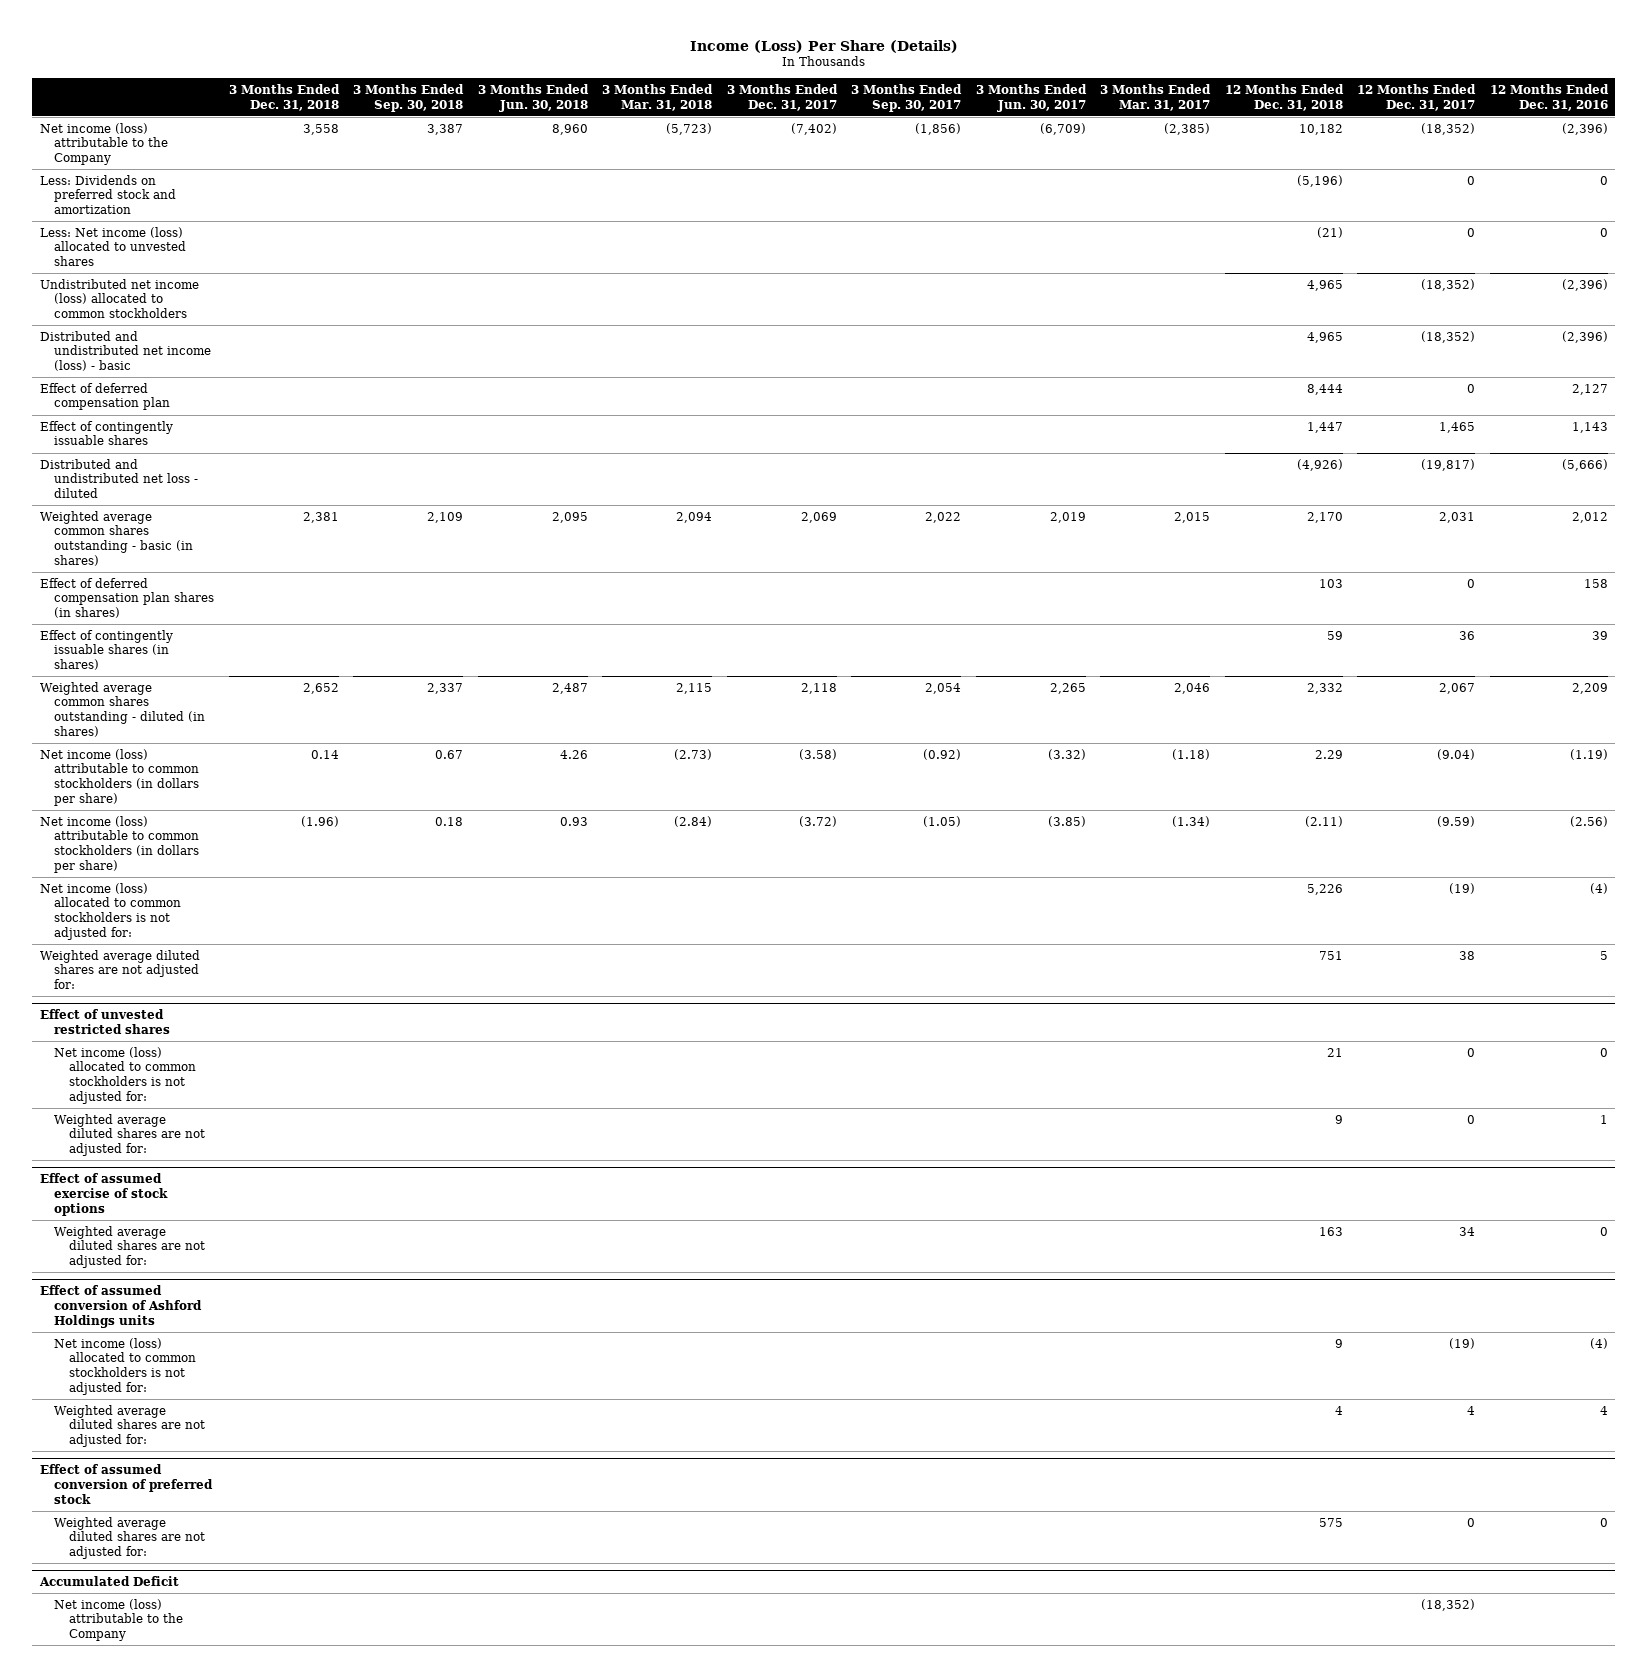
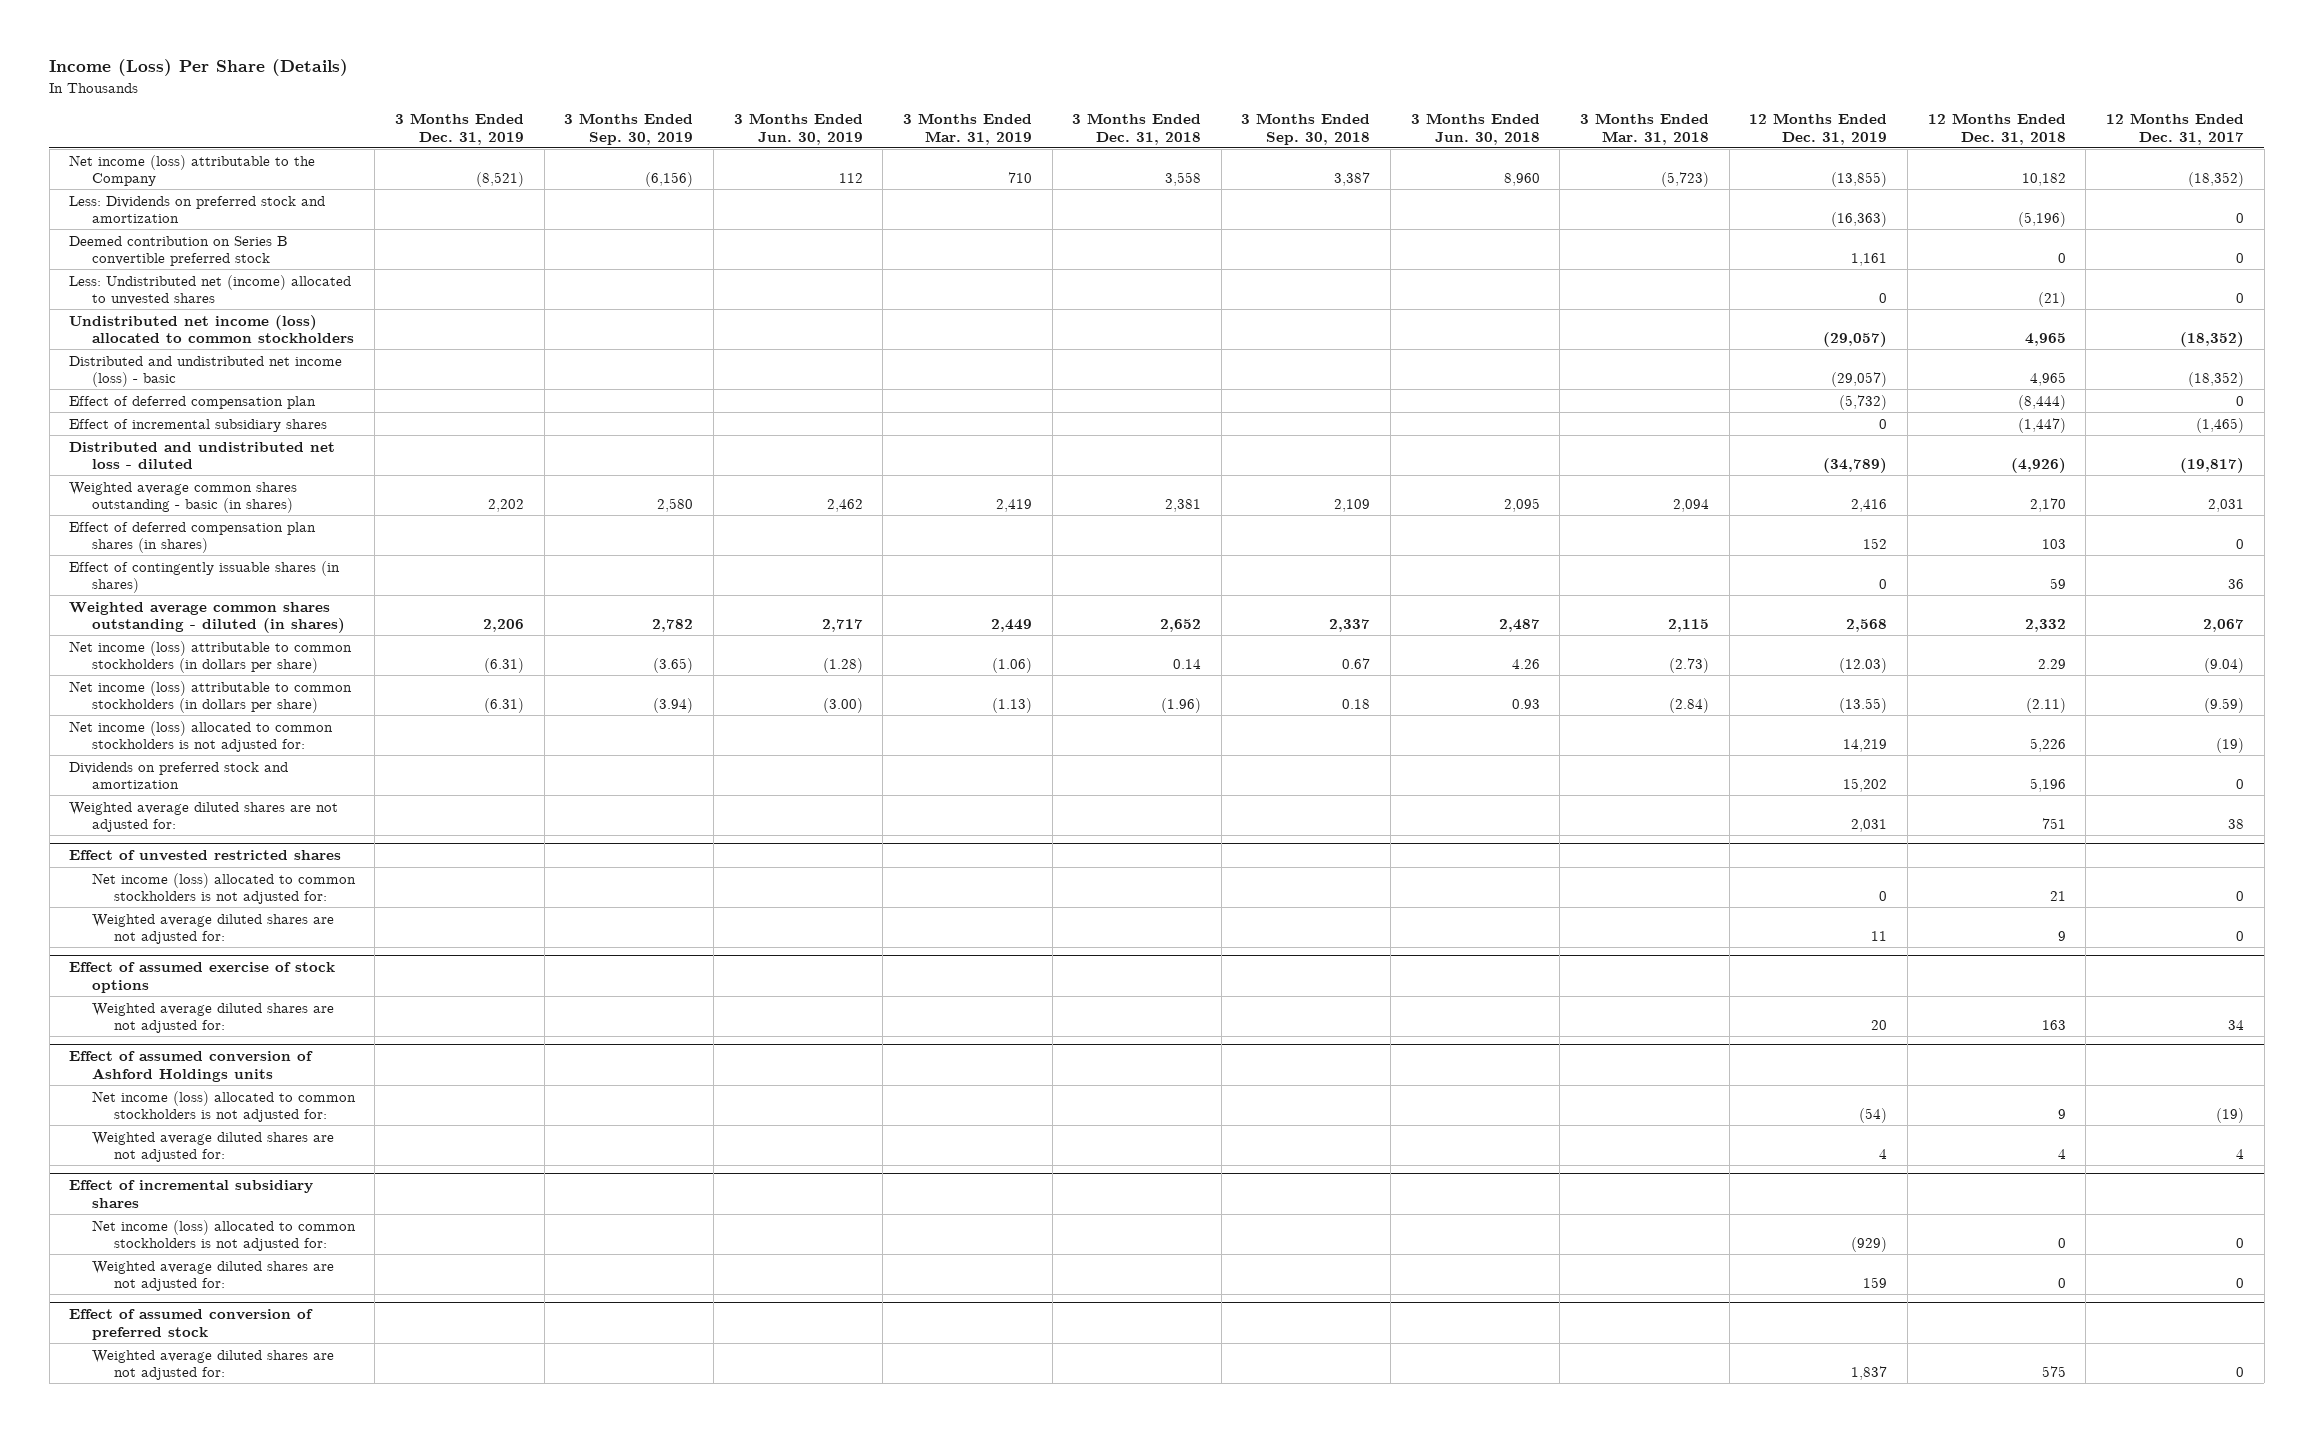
[726,83,838,111] 3 Months Ended Dec. 31, 2017 -> none
[851,83,963,112] 3 Months Ended Sep. 30, 2017 -> none
[975,83,1087,112] 3 Months Ended Jun. 30, 2017 -> none
[1100,83,1212,111] 3 Months Ended Mar. 31, 2017 -> none
[1489,83,1609,111] 12 Months Ended Dec. 31, 2016 -> none
none -> [394,113,524,145] 3 Months Ended Dec. 31, 2019
none -> [564,113,694,145] 3 Months Ended Sep. 30, 2019
none -> [733,113,863,145] 3 Months Ended Jun. 30, 2019
none -> [902,113,1032,145] 3 Months Ended Mar. 31, 2019
none -> [1749,113,1888,145] 12 Months Ended Dec. 31, 2019
none -> [69,235,289,267] Deemed contribution on Series B convertible preferred stock
[39,226,187,267] Less: Net income (loss) allocated to unvested shares -> [69,274,352,306] Less: Undistributed net (income) allocated to unvested shares
[1306,383,1343,395] 8,444 -> [2017,394,2066,410] (8,444)
[39,420,173,446] Effect of contingently issuable shares -> [69,418,328,432] Effect of incremental subsidiary shares
[1306,421,1343,433] 1,447 -> [2017,417,2066,433] (1,447)
[1439,421,1476,433] 1,465 -> [2196,417,2245,433] (1,465)
none -> [69,761,289,790] Dividends on preferred stock and amortization
none -> [69,1180,314,1208] Effect of incremental subsidiary shares
none -> [91,1219,356,1252] Net income (loss) allocated to common stockholders is not adjusted for:
none -> [91,1260,334,1292] Weighted average diluted shares are not adjusted for:
[38,1576,179,1587] Accumulated Deficit -> none
[54,1598,183,1642] Net income (loss) attributable to the Company -> none

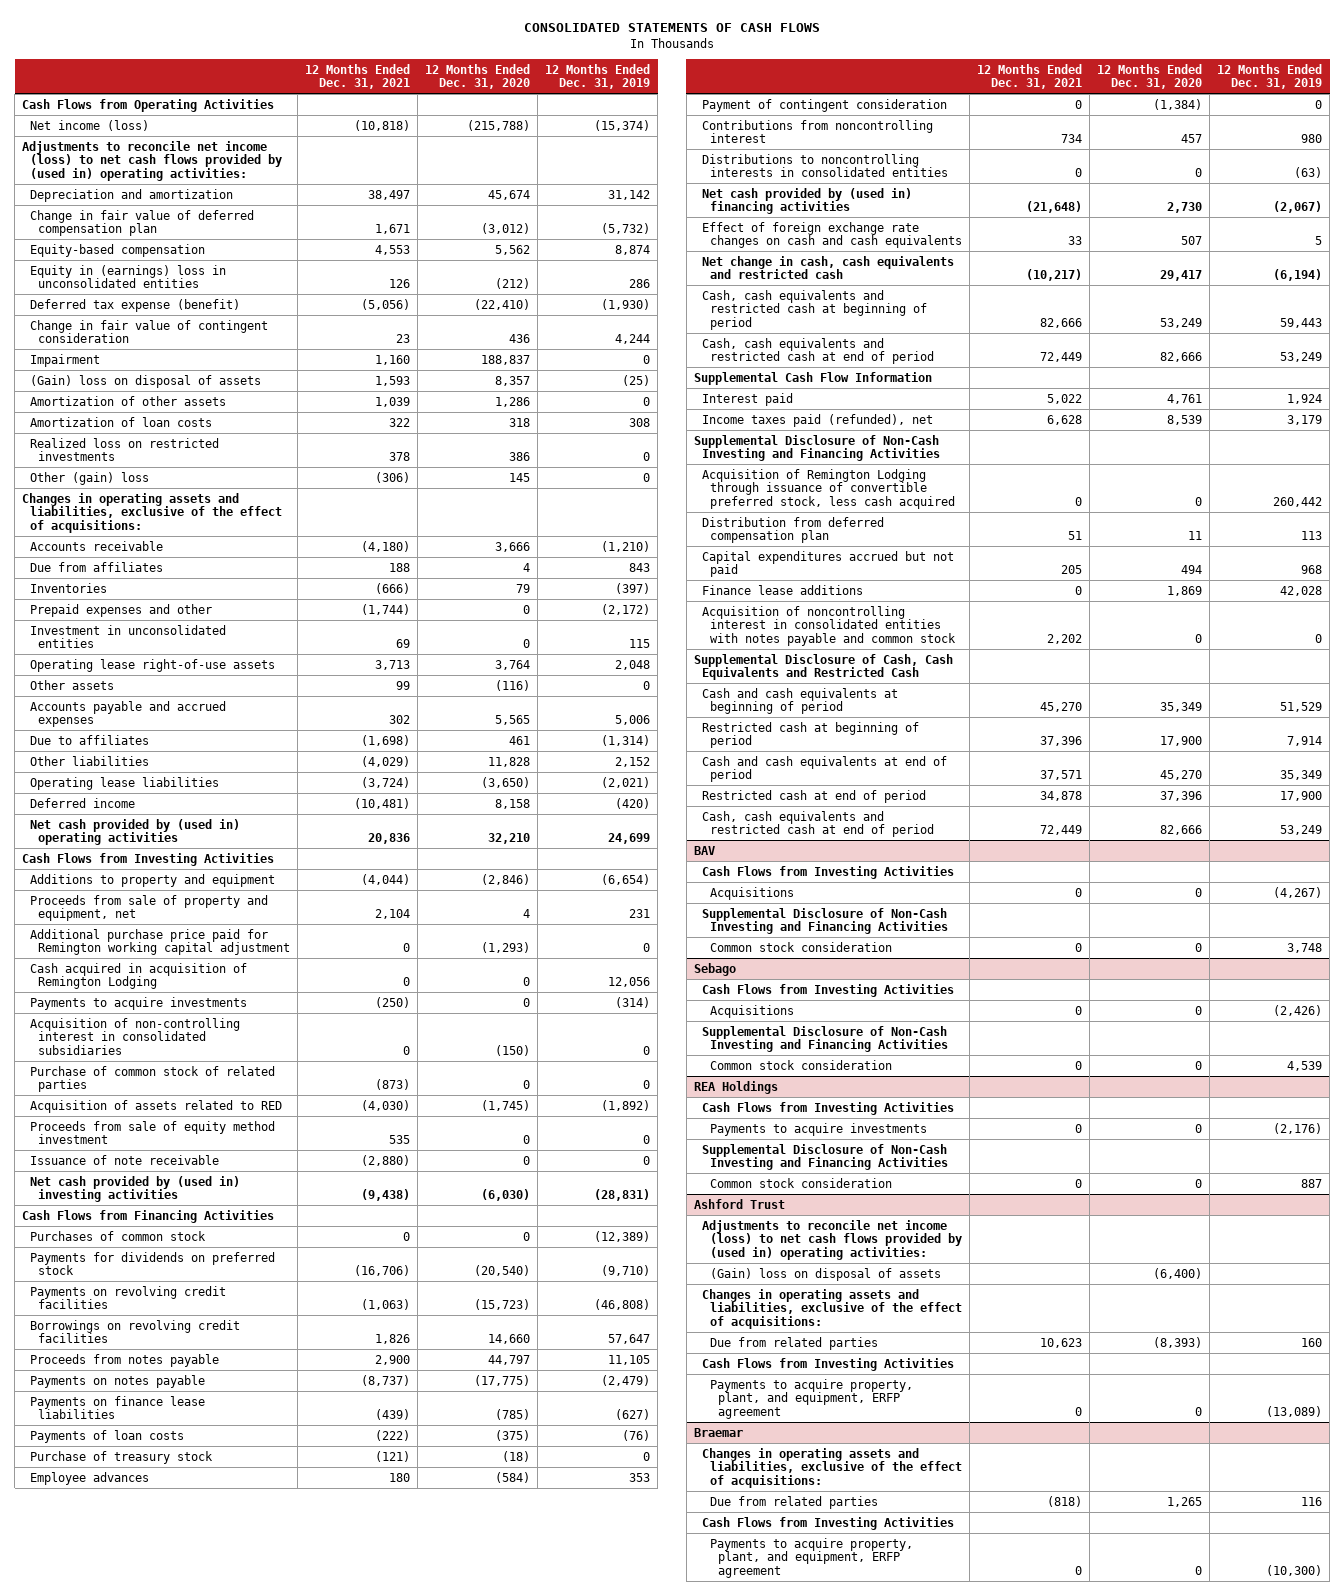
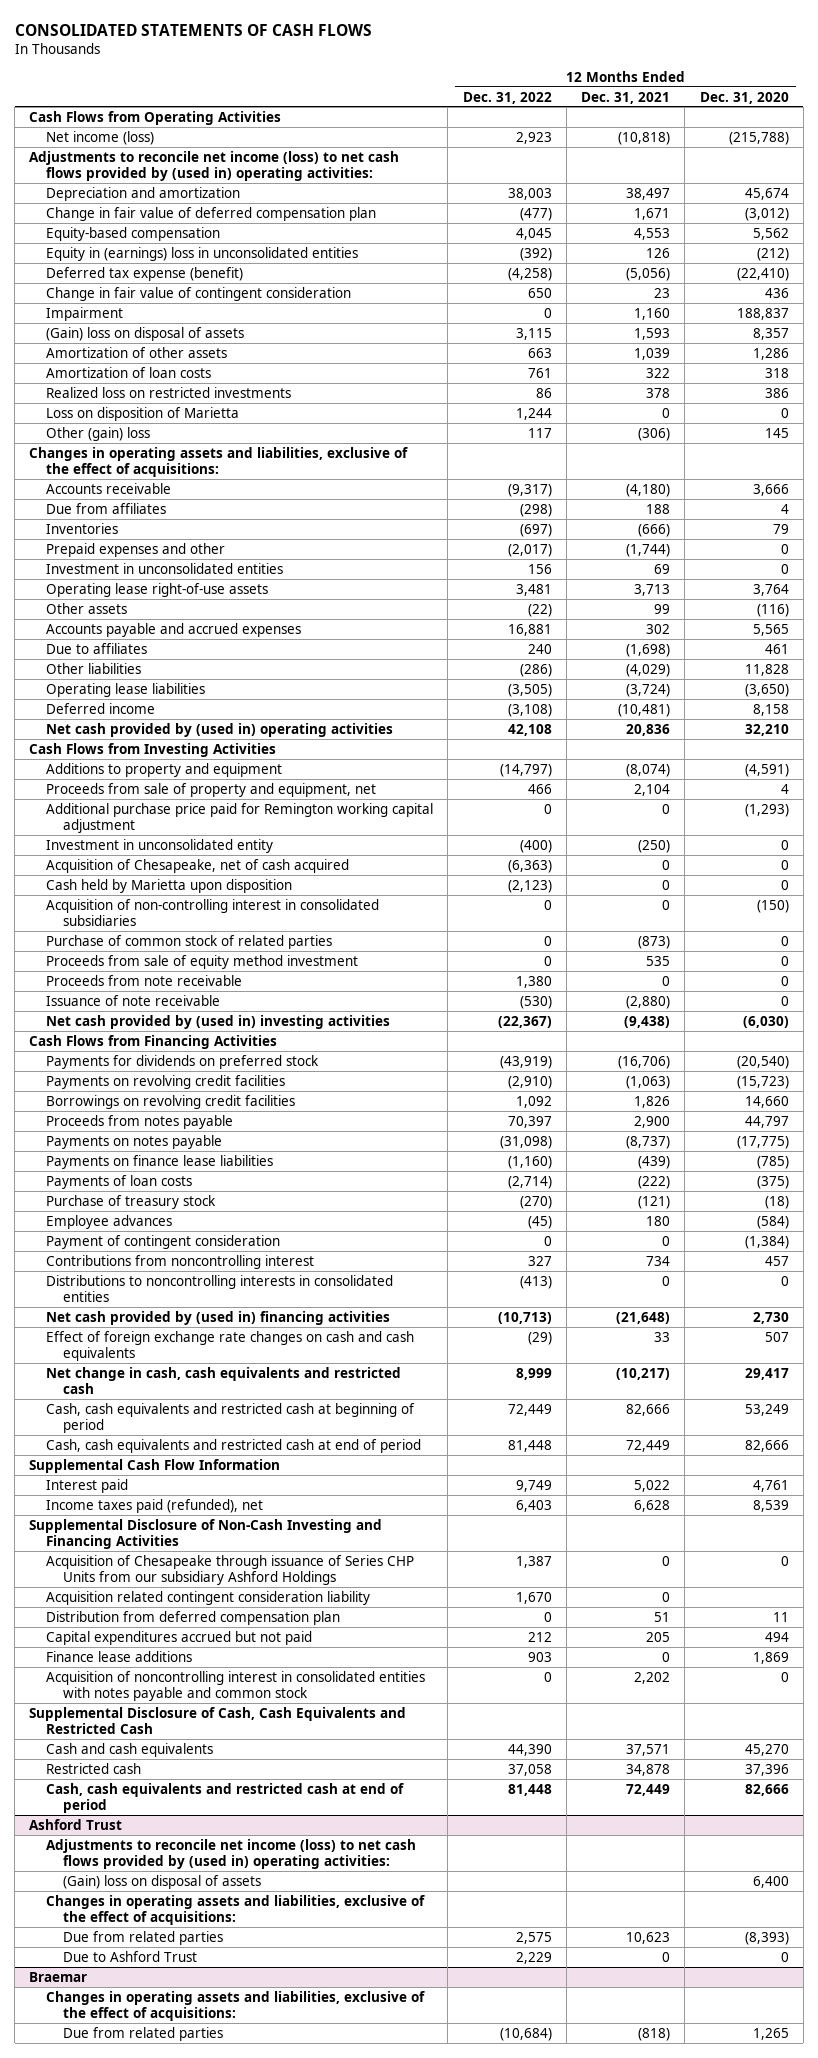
[545,63,651,90] 12 Months Ended Dec. 31, 2019 -> none
none -> [462,91,552,104] Dec. 31, 2022
none -> [46,406,240,421] Loss on disposition of Marietta
[361,873,411,885] (4,044) -> [626,763,671,777] (8,074)
[481,873,531,885] (2,846) -> [744,763,789,777] (4,591)
[30,962,248,990] Cash acquired in acquisition of Remington Lodging -> none
[30,996,248,1010] Payments to acquire investments -> [46,838,274,853] Investment in unconsolidated entity
none -> [46,858,350,873] Acquisition of Chesapeake, net of cash acquired
none -> [46,878,293,893] Cash held by Marietta upon disposition
[30,1099,283,1113] Acquisition of assets related to RED -> none
none -> [46,974,243,986] Proceeds from note receivable
[30,1230,207,1241] Purchases of common stock -> none
[701,468,955,509] Acquisition of Remington Lodging through issuance of convertible preferred stock, less cash acquired -> none
none -> [46,1554,415,1585] Acquisition of Chesapeake through issuance of Series CHP Units from our subsidiary Ashford Holdings
none -> [46,1590,371,1605] Acquisition related contingent consideration liability
[701,755,947,783] Cash and cash equivalents at end of period -> none
[701,789,926,803] Restricted cash at end of period -> none
[701,687,898,715] Cash and cash equivalents at beginning of period -> [46,1742,214,1757] Cash and cash equivalents
[1039,702,1082,713] 45,270 -> [626,1743,671,1756] 37,571
[1160,702,1203,713] 35,349 -> [744,1743,789,1756] 45,270
[701,721,919,749] Restricted cash at beginning of period -> [46,1762,142,1774] Restricted cash
[1039,736,1082,747] 37,396 -> [626,1763,671,1776] 34,878
[1160,736,1203,747] 17,900 -> [744,1763,789,1776] 37,396
[693,845,715,855] BAV -> none
[701,865,954,879] Cash Flows from Investing Activities -> none
[709,886,794,900] Acquisitions -> none
[701,907,948,935] Supplemental Disclosure of Non-Cash Investing and Financing Activities -> none
[709,941,892,952] Common stock consideration -> none
[693,962,736,976] Sebago -> none
[701,983,954,997] Cash Flows from Investing Activities -> none
[709,1004,794,1018] Acquisitions -> none
[701,1025,948,1053] Supplemental Disclosure of Non-Cash Investing and Financing Activities -> none
[709,1059,892,1070] Common stock consideration -> none
[693,1080,778,1094] REA Holdings -> none
[701,1101,954,1115] Cash Flows from Investing Activities -> none
[709,1122,927,1136] Payments to acquire investments -> none
[701,1143,948,1171] Supplemental Disclosure of Non-Cash Investing and Financing Activities -> none
[709,1177,892,1188] Common stock consideration -> none
[1153,1267,1203,1279] (6,400) -> [752,1875,789,1888] 6,400
[701,1357,954,1371] Cash Flows from Investing Activities -> none
[709,1378,913,1419] Payments to acquire property, plant, and equipment, ERFP agreement -> none
none -> [63,1950,198,1962] Due to Ashford Trust
[701,1516,954,1530] Cash Flows from Investing Activities -> none
[709,1537,913,1578] Payments to acquire property, plant, and equipment, ERFP agreement -> none

